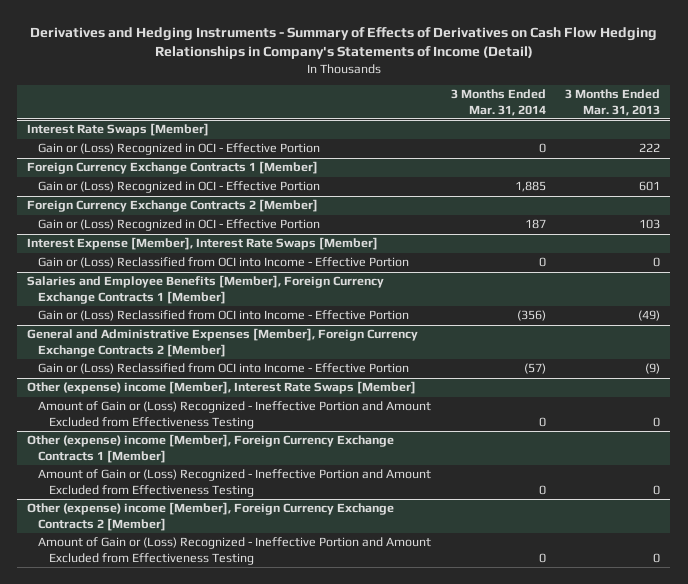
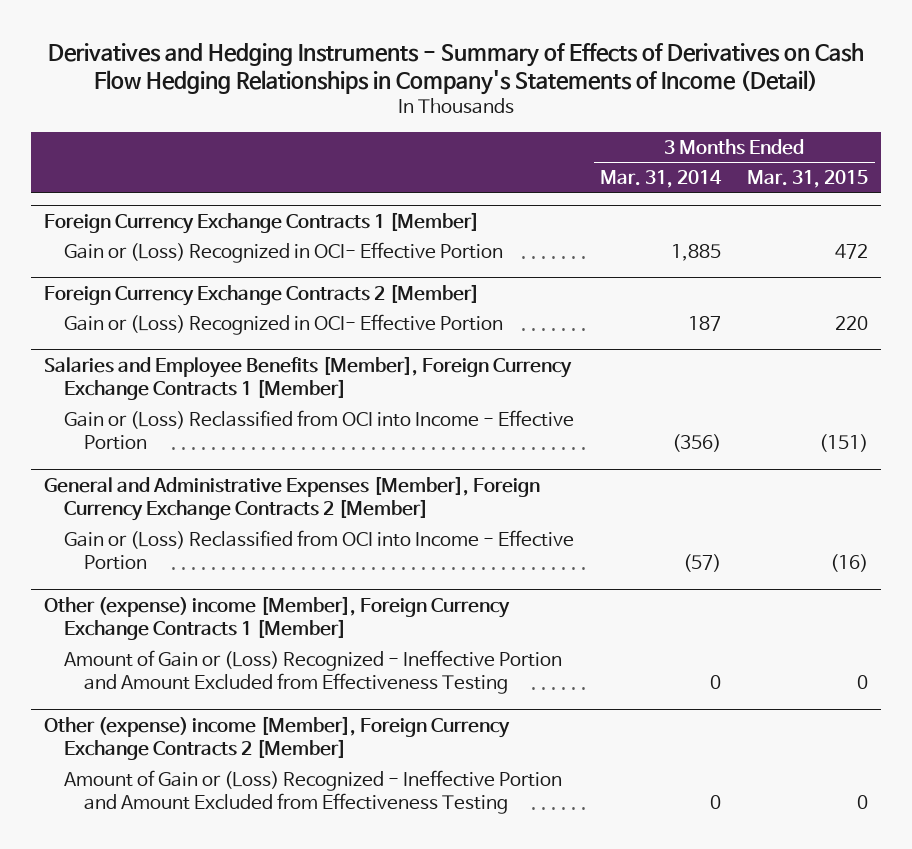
[565,89,661,116] 3 Months Ended Mar. 31, 2013 -> none
none -> [747,170,869,189] Mar. 31, 2015
[27,123,210,137] Interest Rate Swaps [Member] -> none
[38,143,321,156] Gain or (Loss) Recognized in OCI - Effective Portion -> none
[38,181,321,194] Gain or (Loss) Recognized in OCI - Effective Portion -> [64,241,504,263] Gain or (Loss) Recognized in OCI- Effective Portion
[27,237,379,251] Interest Expense [Member], Interest Rate Swaps [Member] -> none
[38,257,410,269] Gain or (Loss) Reclassified from OCI into Income - Effective Portion -> none
[38,219,321,232] Gain or (Loss) Recognized in OCI - Effective Portion -> [64,313,504,335] Gain or (Loss) Recognized in OCI- Effective Portion
[27,381,417,395] Other (expense) income [Member], Interest Rate Swaps [Member] -> none
[38,401,432,429] Amount of Gain or (Loss) Recognized - Ineffective Portion and Amount Excluded from Effectiveness Testing -> none

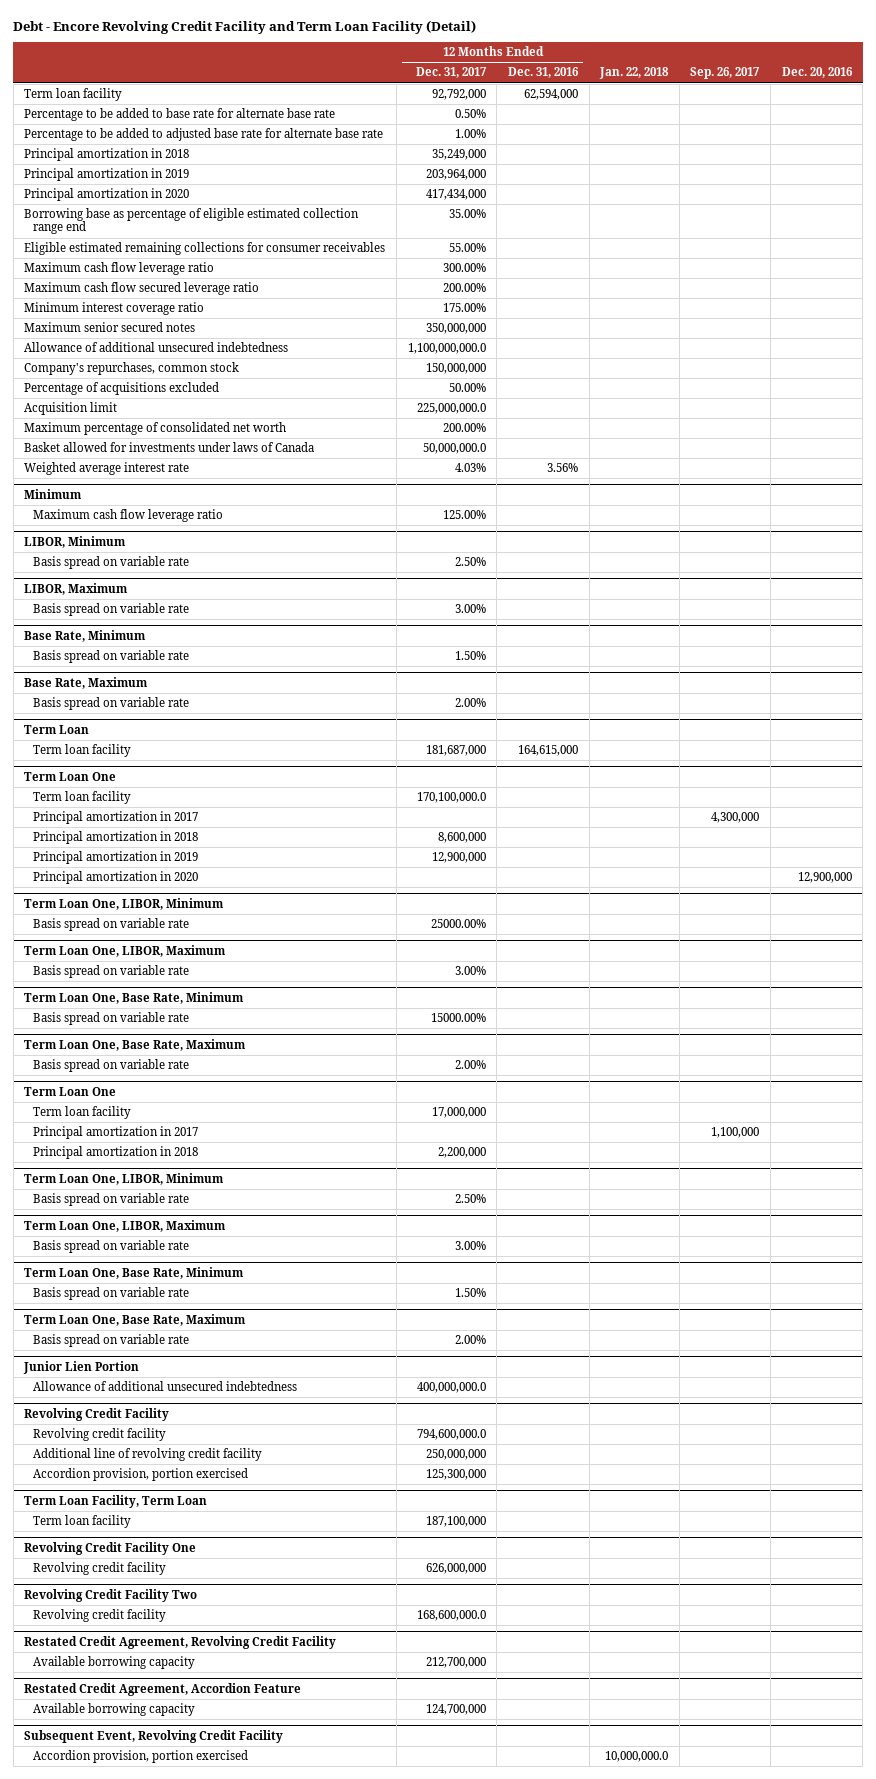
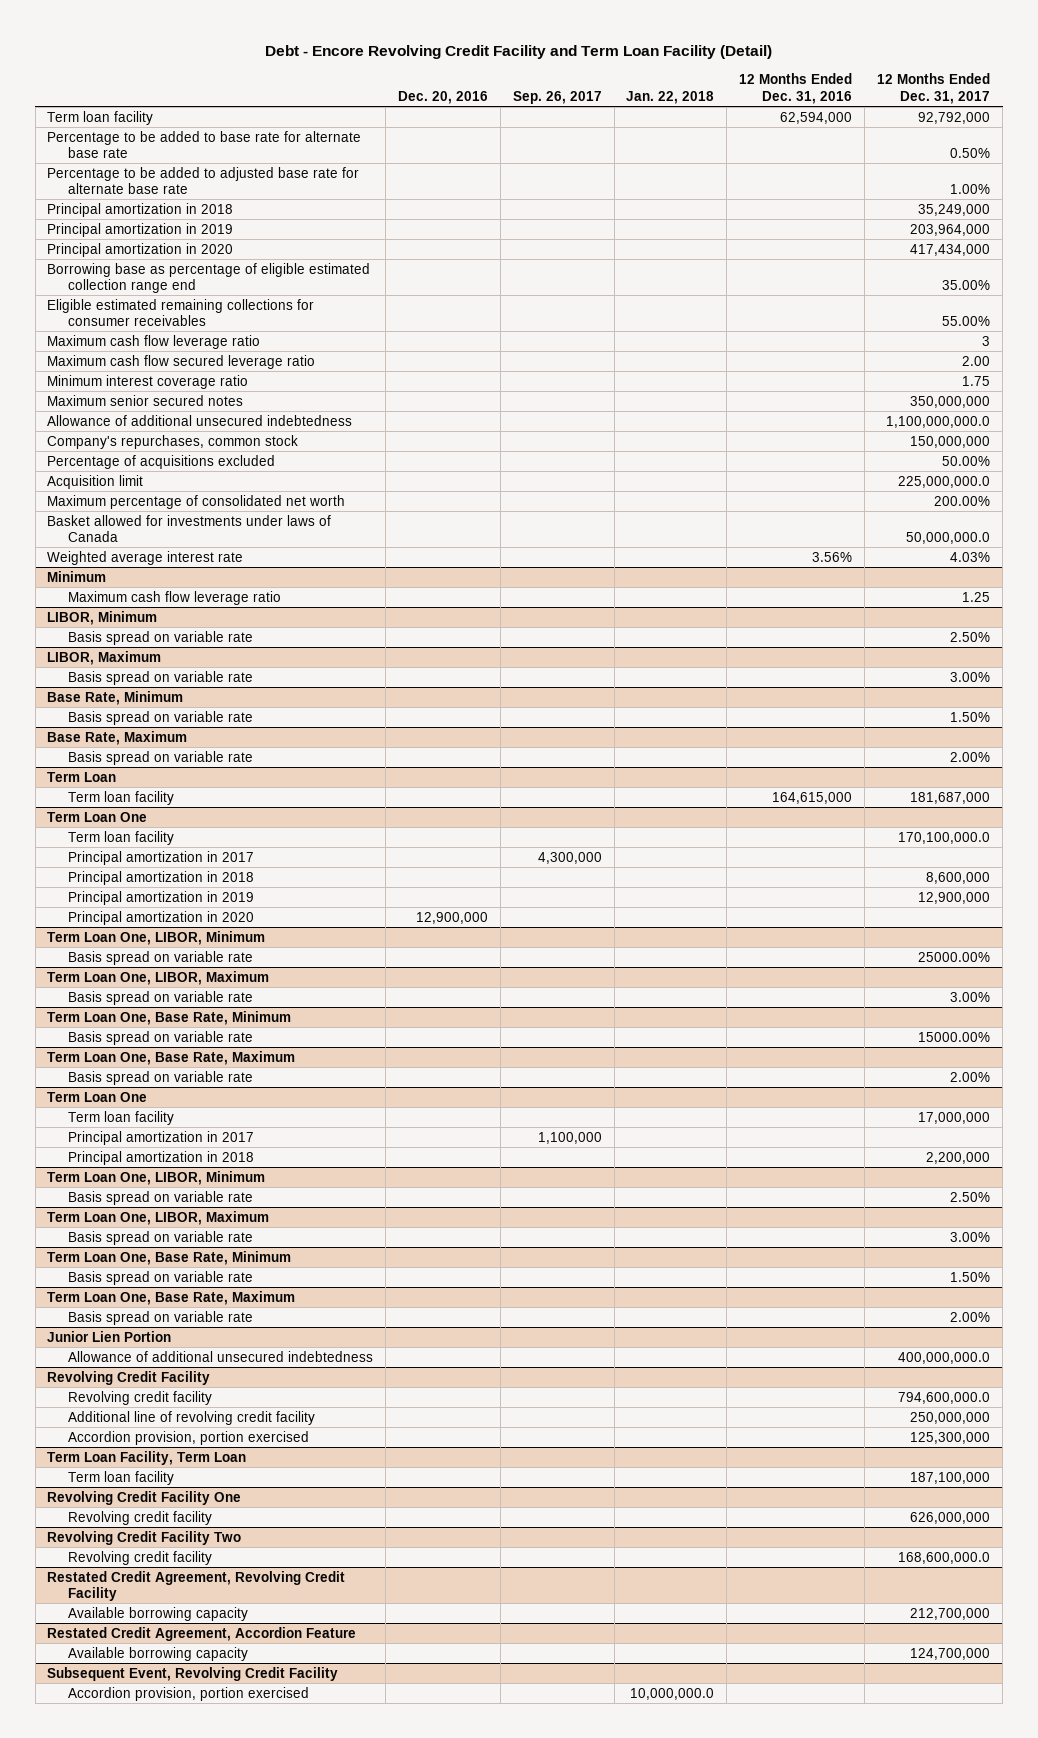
[442,263,486,273] 300.00% -> [982,335,991,346] 3
[442,283,486,293] 200.00% -> [962,355,991,366] 2.00
[442,303,486,313] 175.00% -> [962,375,991,386] 1.75
[442,510,486,520] 125.00% -> [962,591,991,602] 1.25

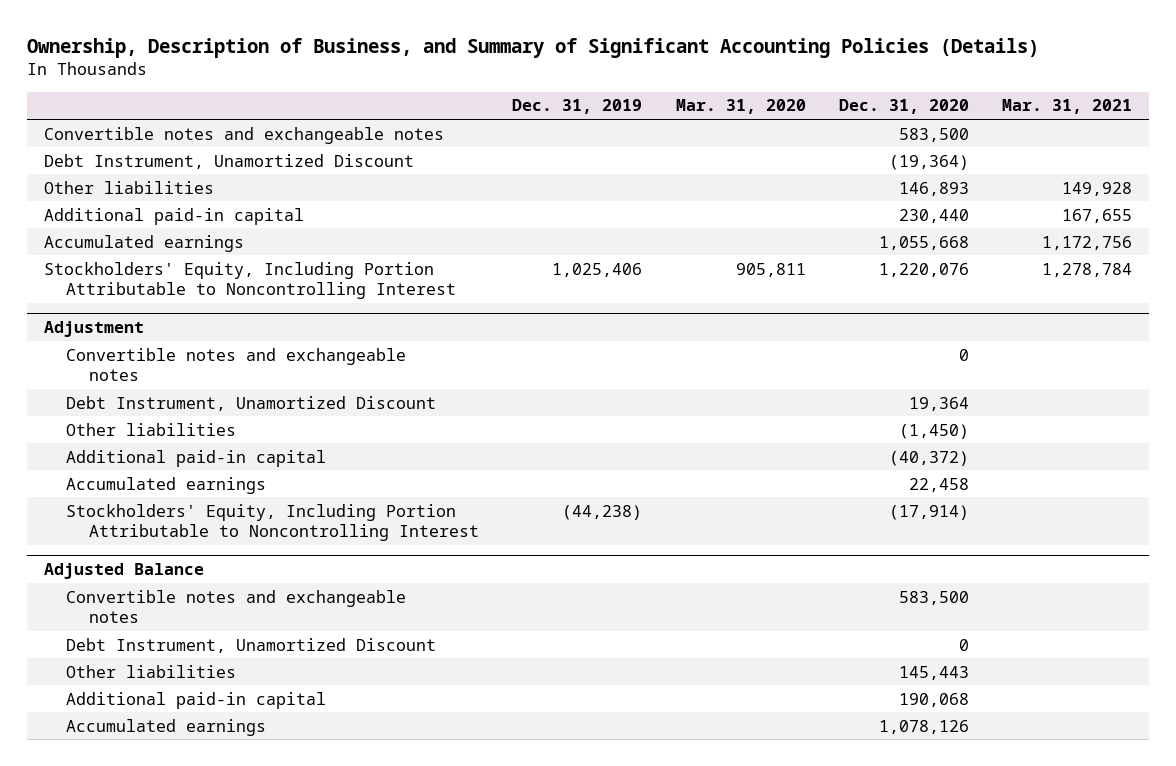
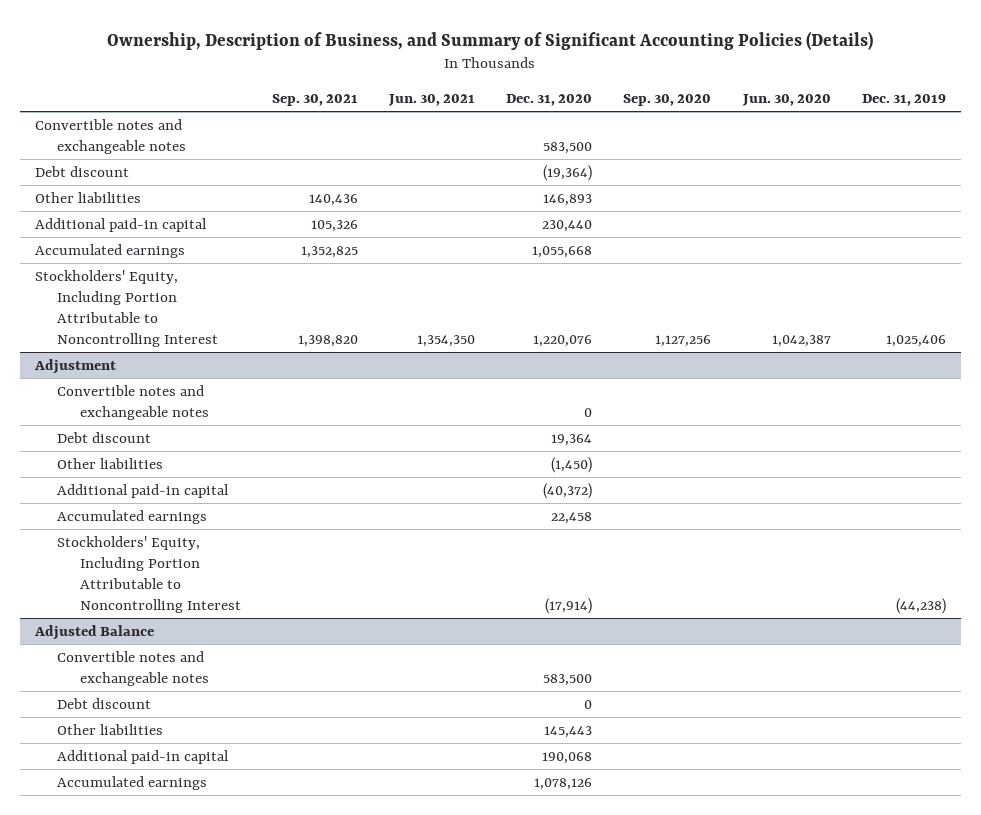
[675,99,806,115] Mar. 31, 2020 -> none
[1002,99,1133,115] Mar. 31, 2021 -> none
none -> [271,93,358,106] Sep. 30, 2021
none -> [388,93,476,106] Jun. 30, 2021
none -> [623,93,712,106] Sep. 30, 2020
none -> [741,93,831,106] Jun. 30, 2020
[43,153,414,169] Debt Instrument, Unamortized Discount -> [35,165,130,177] Debt discount
[66,395,437,411] Debt Instrument, Unamortized Discount -> [57,431,152,443] Debt discount
[66,637,437,653] Debt Instrument, Unamortized Discount -> [57,697,152,709] Debt discount

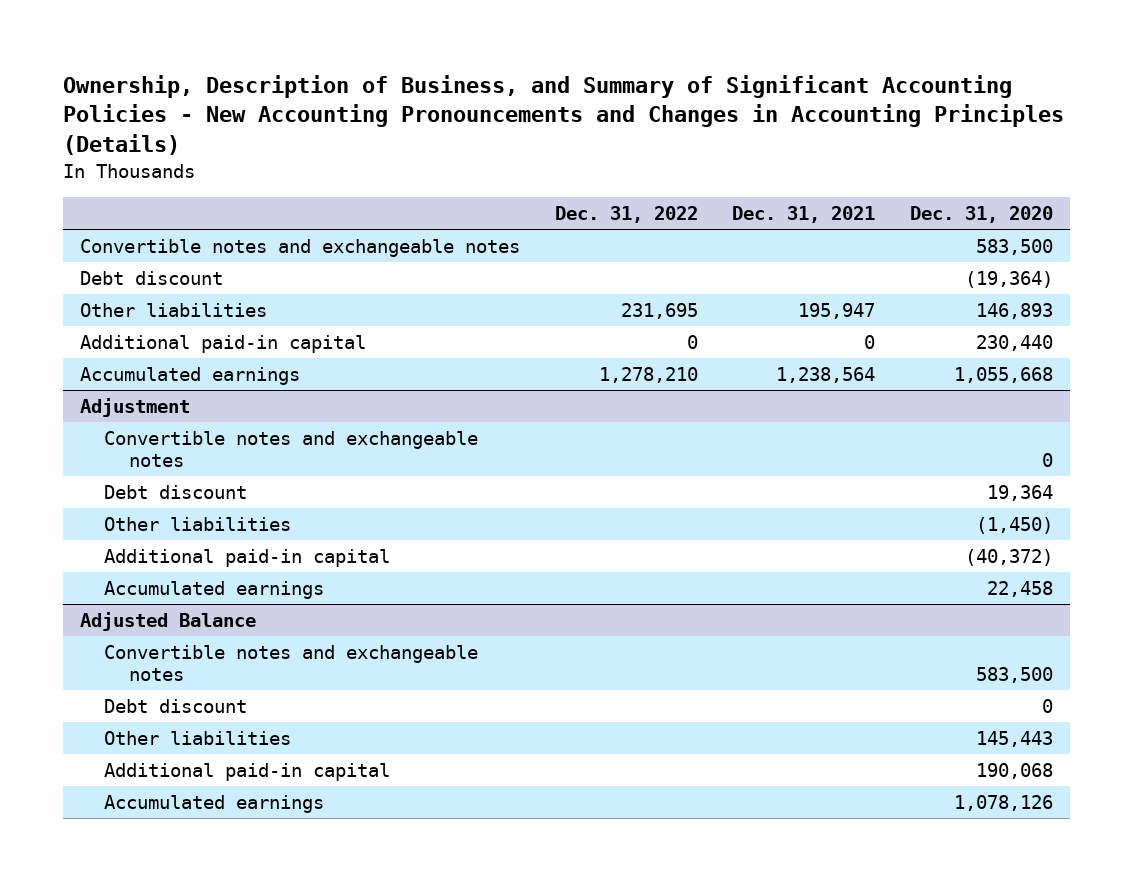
[107,30,874,50] Ownership, Description of Business, and Summary of Significant Accounting Policies (Details) -> [62,74,1064,156] Ownership, Description of Business, and Summary of Significant Accounting Policies - New Accounting Pronouncements and Changes in Accounting Principles (Details)
[271,93,358,106] Sep. 30, 2021 -> none
[388,93,476,106] Jun. 30, 2021 -> none
[623,93,712,106] Sep. 30, 2020 -> none
[741,93,831,106] Jun. 30, 2020 -> none
[861,93,946,106] Dec. 31, 2019 -> none
none -> [554,206,698,224] Dec. 31, 2022
none -> [732,206,876,224] Dec. 31, 2021
[35,269,219,347] Stockholders' Equity, Including Portion Attributable to Noncontrolling Interest -> none
[57,535,241,613] Stockholders' Equity, Including Portion Attributable to Noncontrolling Interest -> none

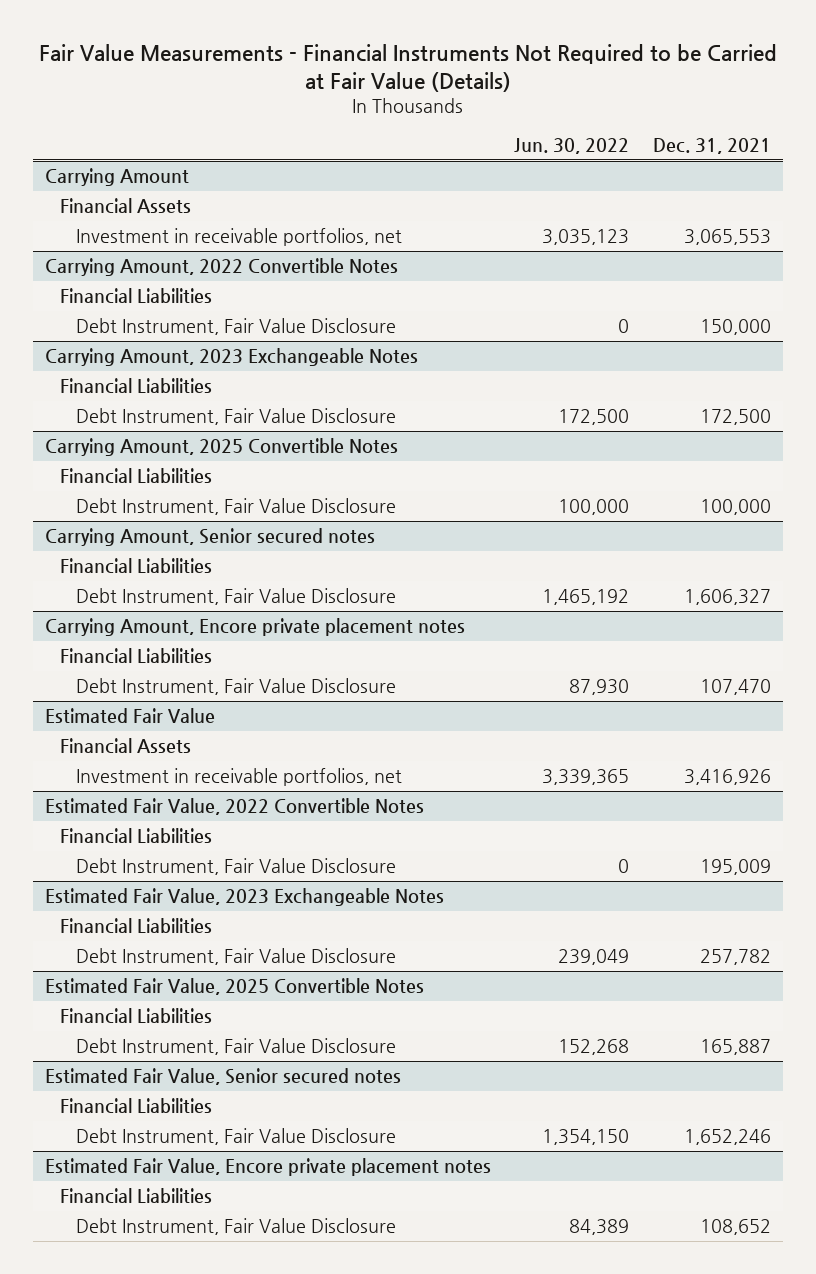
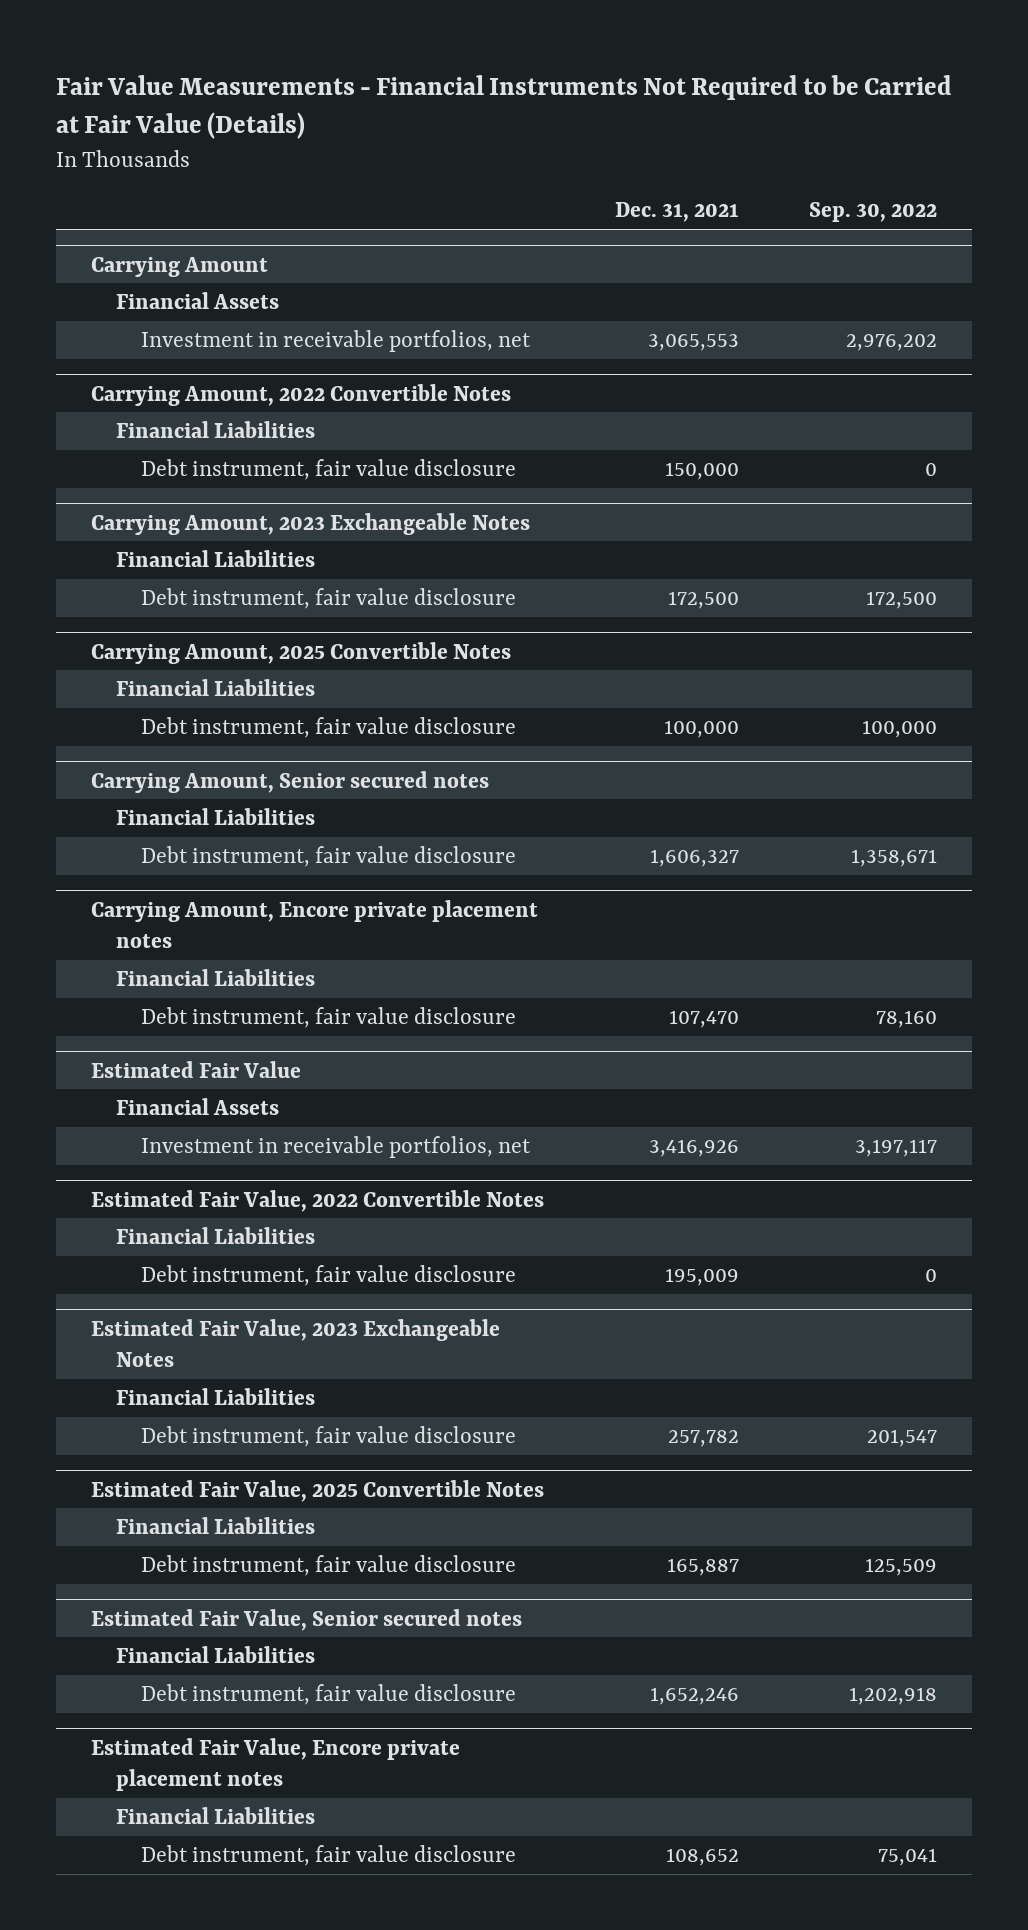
[514,138,630,155] Jun. 30, 2022 -> none
none -> [808,202,937,223] Sep. 30, 2022
[75,318,396,336] Debt Instrument, Fair Value Disclosure -> [140,458,516,480] Debt instrument, fair value disclosure
[75,408,396,426] Debt Instrument, Fair Value Disclosure -> [140,587,516,609] Debt instrument, fair value disclosure
[75,498,396,516] Debt Instrument, Fair Value Disclosure -> [140,716,516,738] Debt instrument, fair value disclosure
[75,588,396,606] Debt Instrument, Fair Value Disclosure -> [140,845,516,867] Debt instrument, fair value disclosure
[75,678,396,696] Debt Instrument, Fair Value Disclosure -> [140,1006,516,1028] Debt instrument, fair value disclosure
[75,858,396,876] Debt Instrument, Fair Value Disclosure -> [140,1264,516,1286] Debt instrument, fair value disclosure
[75,948,396,966] Debt Instrument, Fair Value Disclosure -> [140,1425,516,1447] Debt instrument, fair value disclosure
[75,1038,396,1056] Debt Instrument, Fair Value Disclosure -> [140,1554,516,1576] Debt instrument, fair value disclosure
[75,1128,396,1146] Debt Instrument, Fair Value Disclosure -> [140,1683,516,1705] Debt instrument, fair value disclosure
[75,1218,396,1236] Debt Instrument, Fair Value Disclosure -> [140,1844,516,1866] Debt instrument, fair value disclosure

